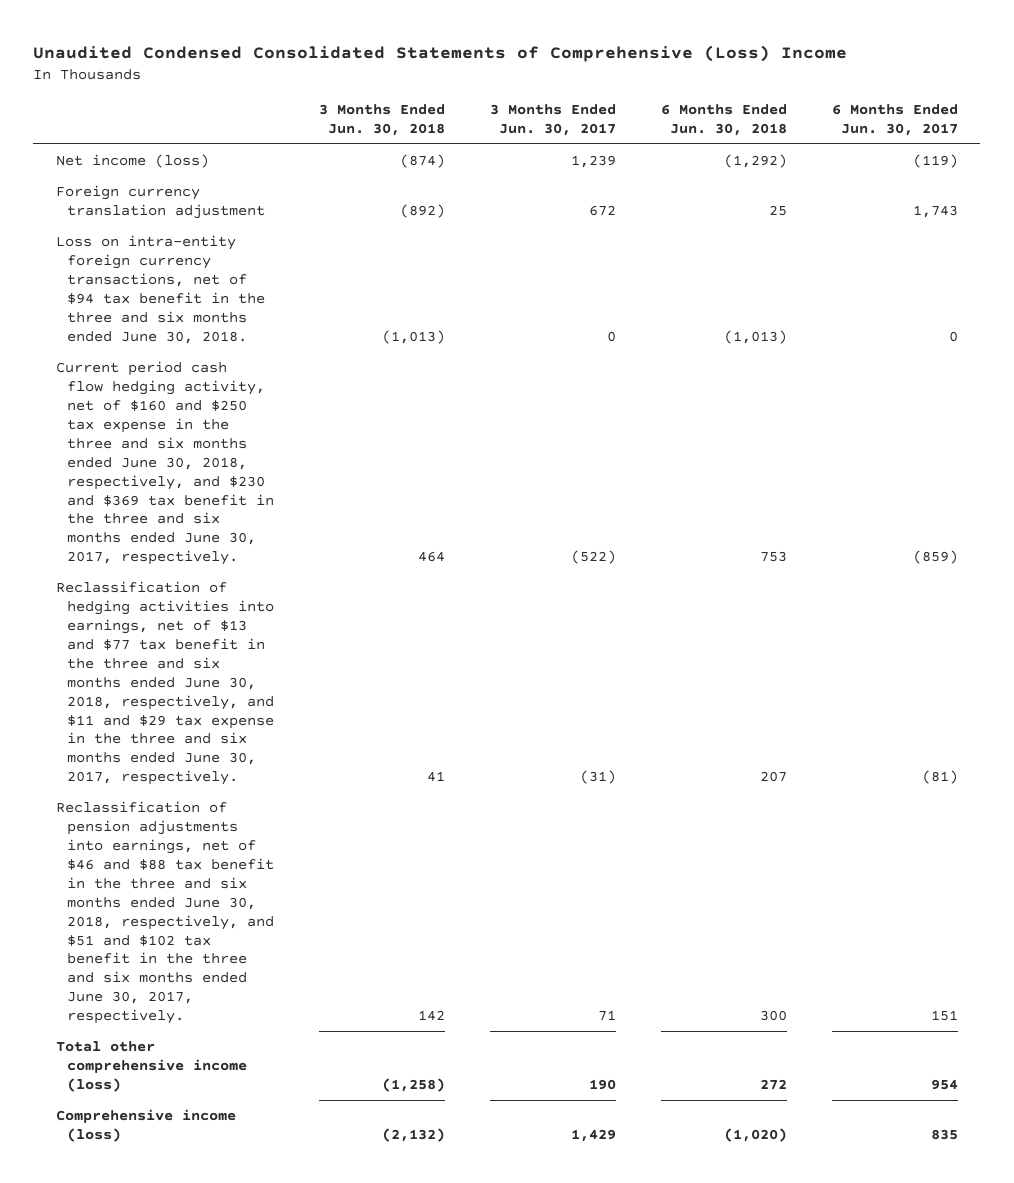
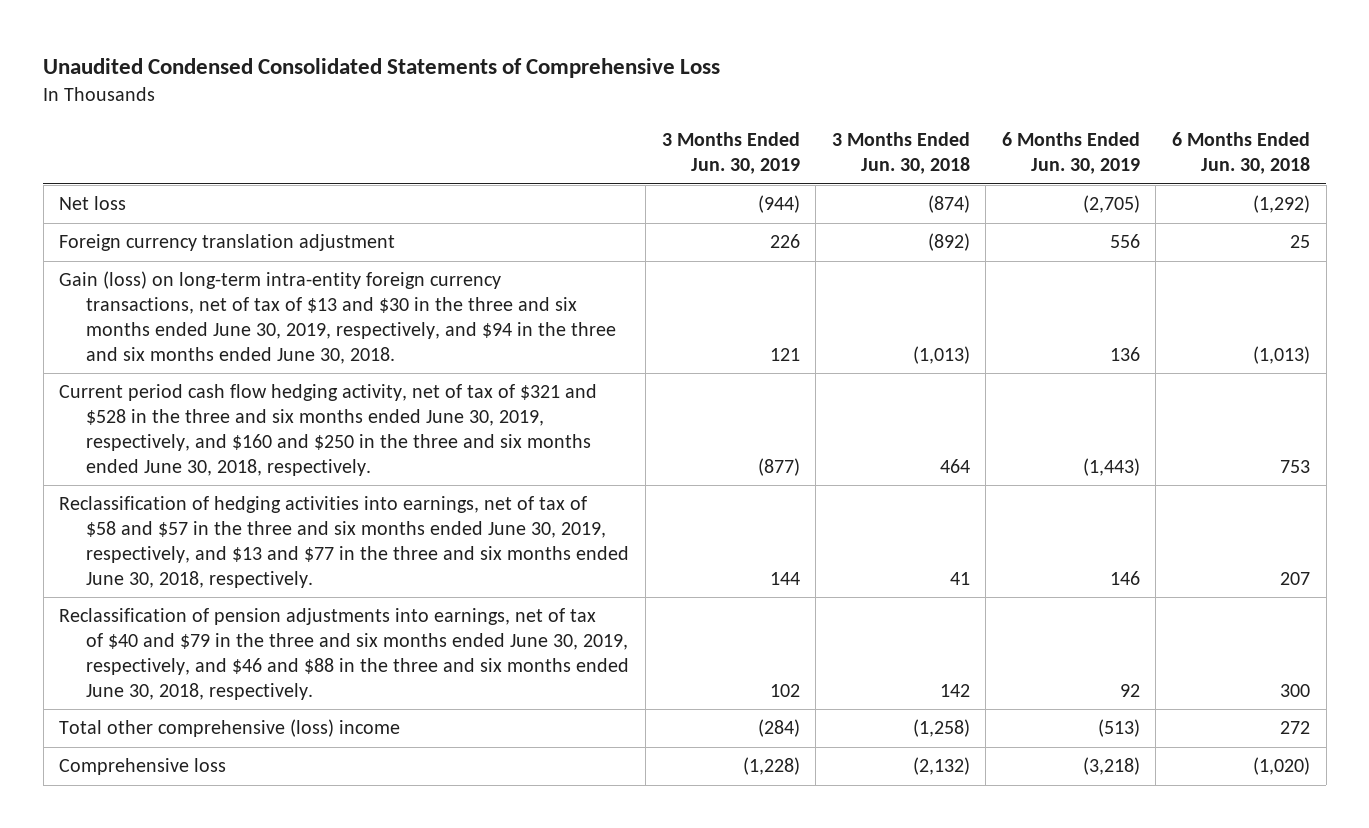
[33,44,848,62] Unaudited Condensed Consolidated Statements of Comprehensive (Loss) Income -> [43,58,721,79] Unaudited Condensed Consolidated Statements of Comprehensive Loss
[489,104,616,137] 3 Months Ended Jun. 30, 2017 -> none
[831,104,958,137] 6 Months Ended Jun. 30, 2017 -> none
none -> [661,132,800,175] 3 Months Ended Jun. 30, 2019
none -> [1001,132,1140,175] 6 Months Ended Jun. 30, 2019
[55,154,209,169] Net income (loss) -> [59,196,127,211] Net loss
[55,235,266,344] Loss on intra-entity foreign currency transactions, net of $94 tax benefit in the three and six months ended June 30, 2018. -> [59,271,617,364] Gain (loss) on long-term intra-entity foreign currency transactions, net of tax of $13 and $30 in the three and six months ended June 30, 2019, respectively, and $94 in the three and six months ended June 30, 2018.
[55,361,275,566] Current period cash flow hedging activity, net of $160 and $250 tax expense in the three and six months ended June 30, 2018, respectively, and $230 and $369 tax benefit in the three and six months ended June 30, 2017, respectively. -> [59,384,598,476] Current period cash flow hedging activity, net of tax of $321 and $528 in the three and six months ended June 30, 2019, respectively, and $160 and $250 in the three and six months ended June 30, 2018, respectively.
[55,581,275,786] Reclassification of hedging activities into earnings, net of $13 and $77 tax benefit in the three and six months ended June 30, 2018, respectively, and $11 and $29 tax expense in the three and six months ended June 30, 2017, respectively. -> [59,496,630,588] Reclassification of hedging activities into earnings, net of tax of $58 and $57 in the three and six months ended June 30, 2019, respectively, and $13 and $77 in the three and six months ended June 30, 2018, respectively.
[55,801,275,1025] Reclassification of pension adjustments into earnings, net of $46 and $88 tax benefit in the three and six months ended June 30, 2018, respectively, and $51 and $102 tax benefit in the three and six months ended June 30, 2017, respectively. -> [59,608,630,700] Reclassification of pension adjustments into earnings, net of tax of $40 and $79 in the three and six months ended June 30, 2019, respectively, and $46 and $88 in the three and six months ended June 30, 2018, respectively.
[55,1041,248,1092] Total other comprehensive income (loss) -> [59,719,401,738] Total other comprehensive (loss) income
[55,1109,236,1142] Comprehensive income (loss) -> [59,758,227,776] Comprehensive loss

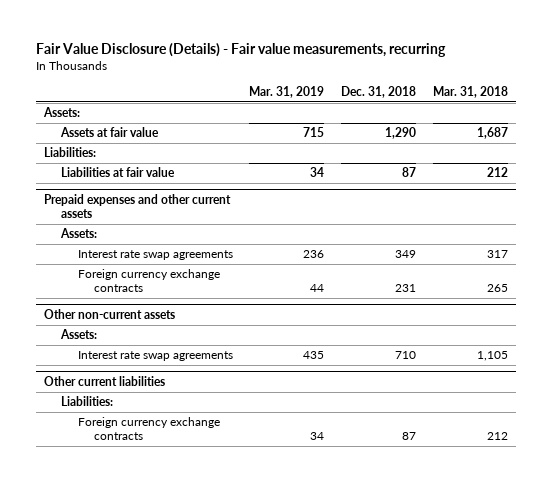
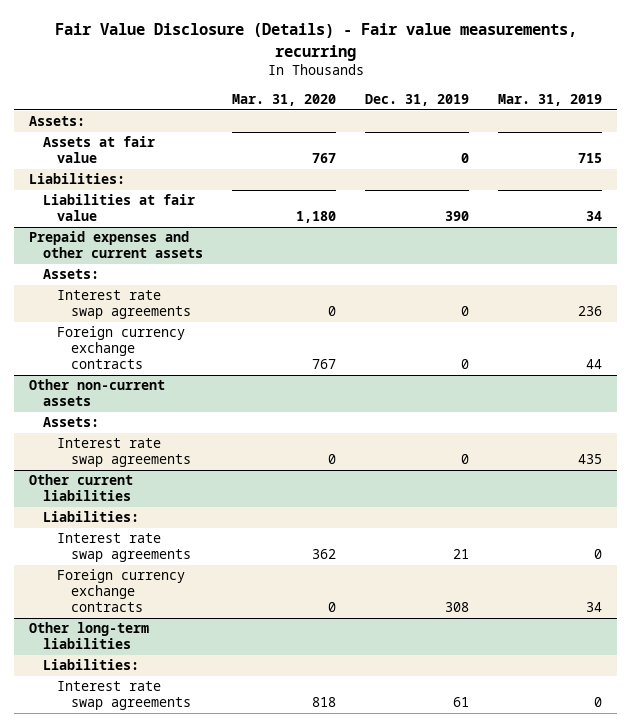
[340,85,416,98] Dec. 31, 2018 -> none
[432,85,508,98] Mar. 31, 2018 -> none
none -> [231,94,336,107] Mar. 31, 2020
none -> [365,94,470,107] Dec. 31, 2019
none -> [56,533,191,563] Interest rate swap agreements
none -> [28,622,149,650] Other long-term liabilities
none -> [42,659,139,671] Liabilities:
none -> [56,681,191,711] Interest rate swap agreements

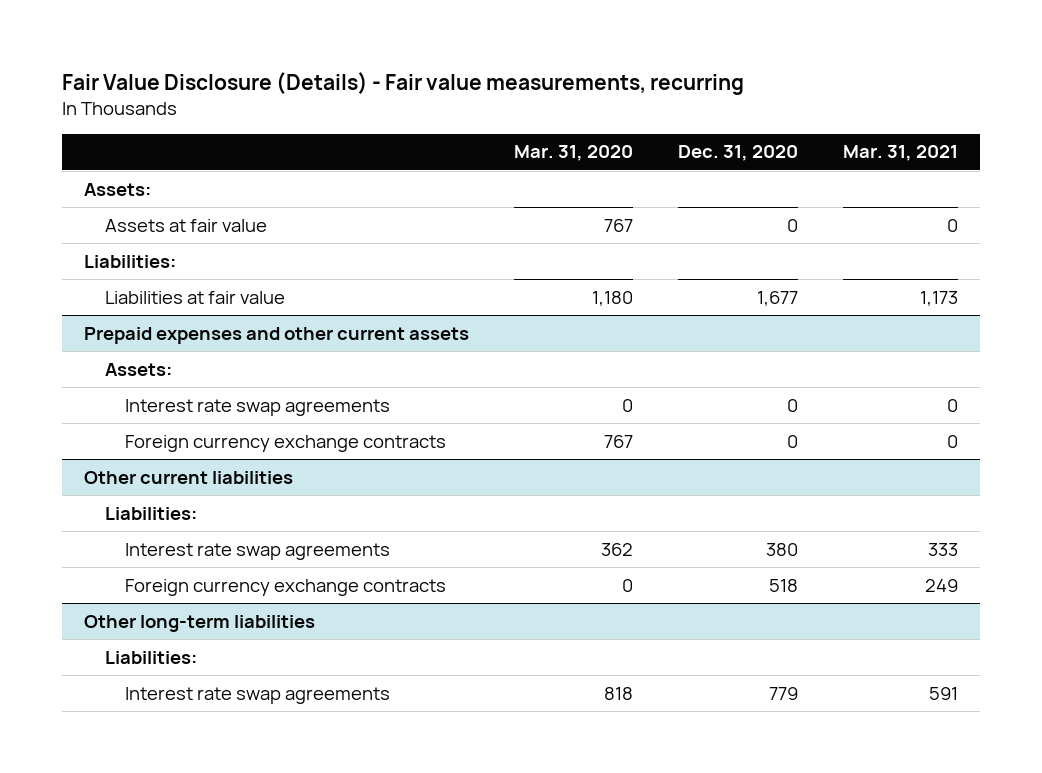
[365,94,470,107] Dec. 31, 2019 -> none
[498,94,603,107] Mar. 31, 2019 -> none
none -> [678,145,799,162] Dec. 31, 2020
none -> [842,145,958,162] Mar. 31, 2021
[28,379,165,407] Other non-current assets -> none
[42,417,99,428] Assets: -> none
[56,438,191,468] Interest rate swap agreements -> none

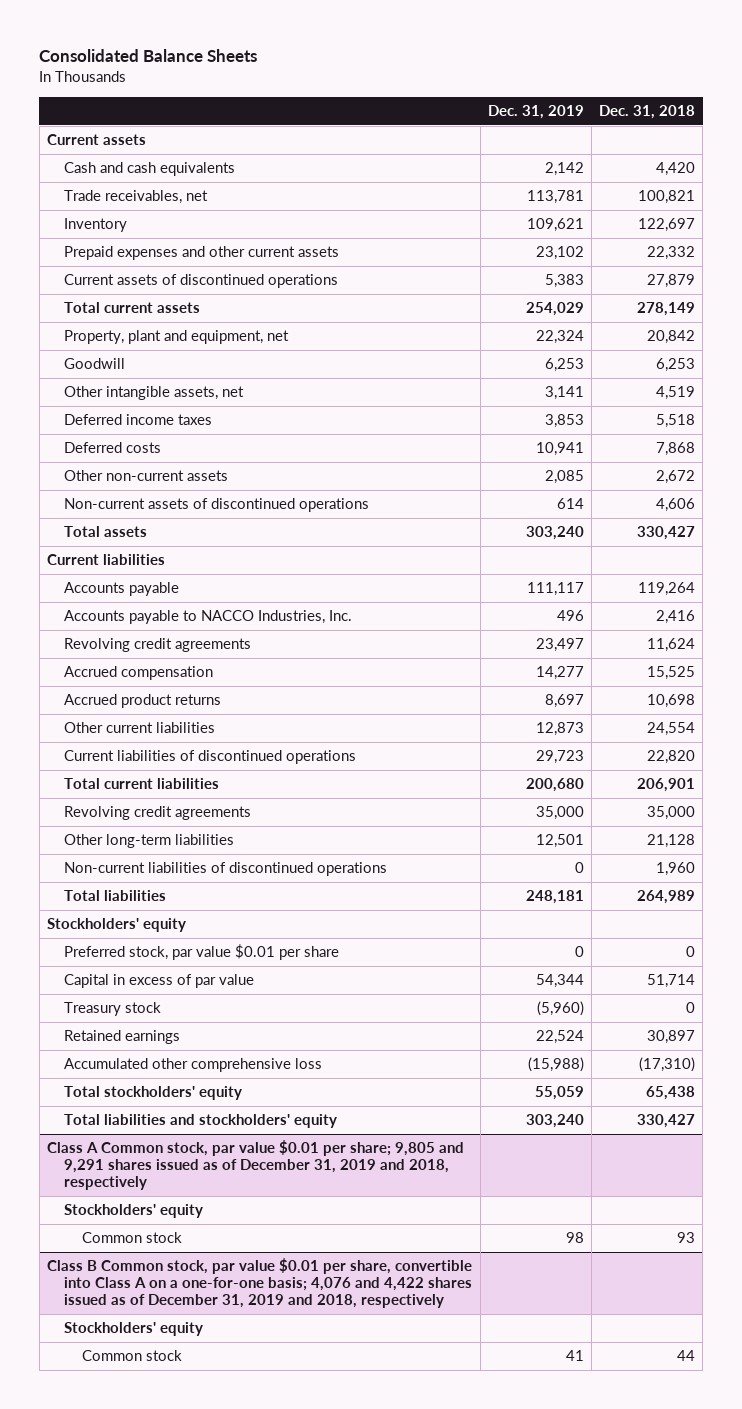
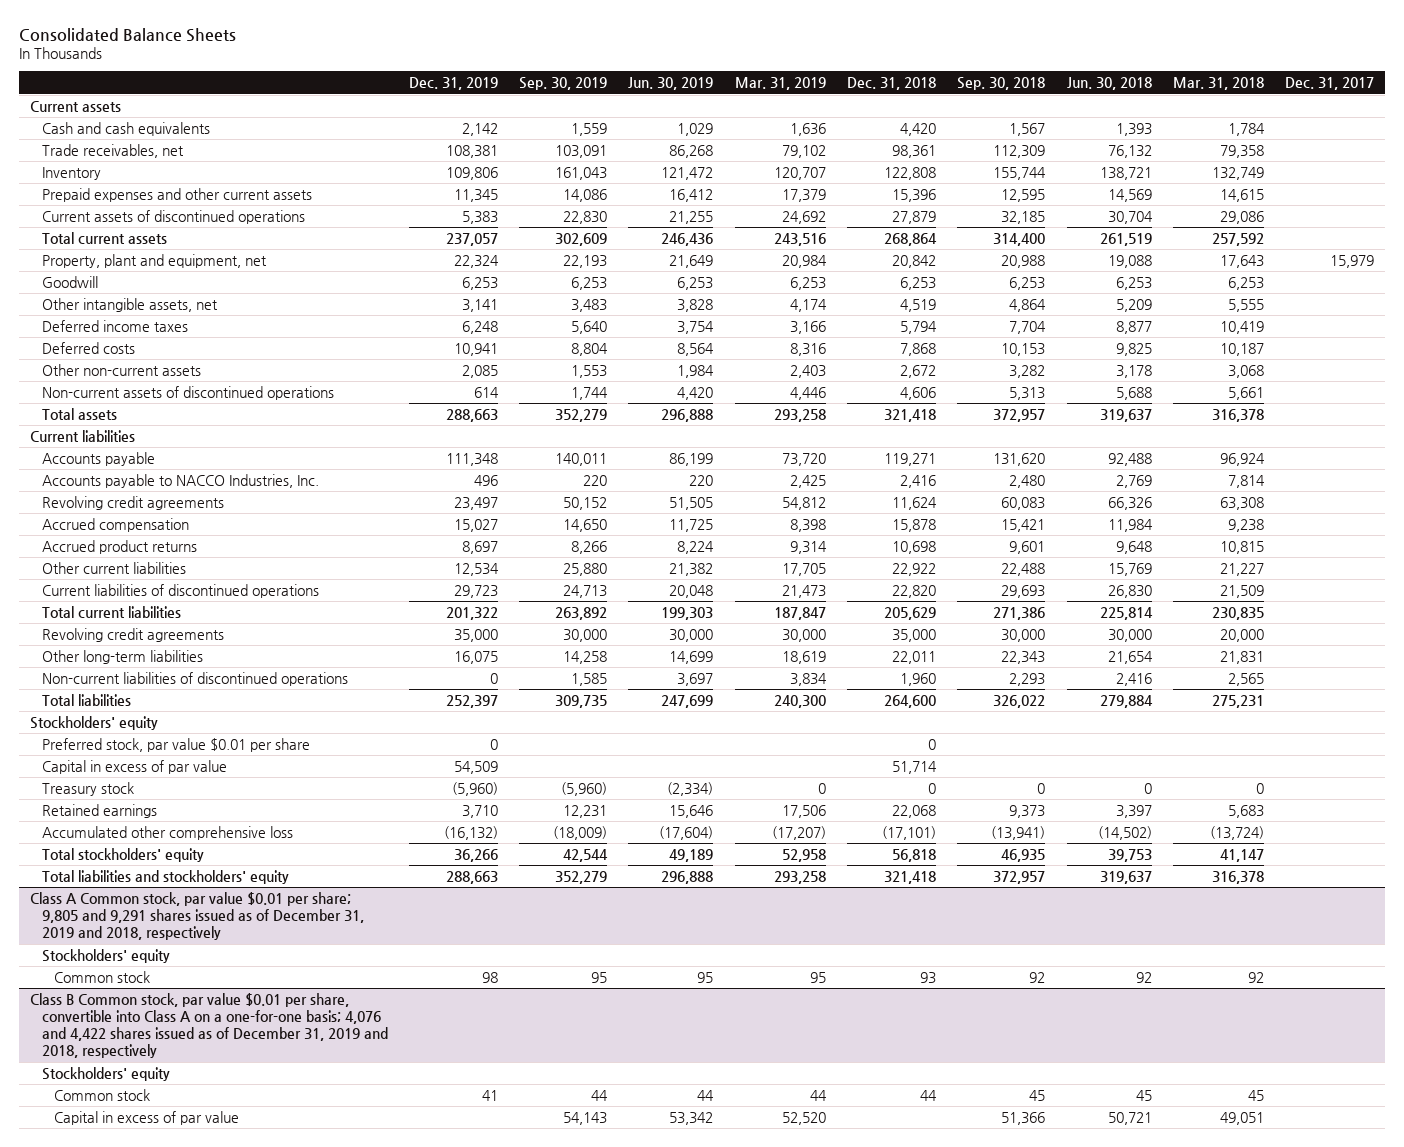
none -> [519,77,608,91] Sep. 30, 2019
none -> [628,77,714,91] Jun. 30, 2019
none -> [734,77,826,91] Mar. 31, 2019
none -> [957,77,1046,91] Sep. 30, 2018
none -> [1066,77,1152,91] Jun. 30, 2018
none -> [1172,77,1264,91] Mar. 31, 2018
none -> [1285,77,1375,91] Dec. 31, 2017
[526,190,584,205] 113,781 -> [445,144,498,158] 108,381
[637,190,695,205] 100,821 -> [891,144,936,158] 98,361
[526,218,584,233] 109,621 -> [445,166,498,180] 109,806
[637,218,695,233] 122,697 -> [883,166,936,180] 122,808
[535,246,584,261] 23,102 -> [453,188,498,202] 11,345
[646,246,695,261] 22,332 -> [891,188,936,202] 15,396
[525,302,584,317] 254,029 -> [445,232,498,246] 237,057
[636,302,695,317] 278,149 -> [883,232,937,246] 268,864
[544,414,584,429] 3,853 -> [461,320,498,334] 6,248
[655,414,695,429] 5,518 -> [899,320,937,334] 5,794
[525,526,584,541] 303,240 -> [445,408,498,422] 288,663
[636,526,695,541] 330,427 -> [883,408,936,422] 321,418
[526,582,584,597] 111,117 -> [445,452,498,466] 111,348
[637,582,695,597] 119,264 -> [883,452,936,466] 119,271
[535,666,584,681] 14,277 -> [453,518,498,532] 15,027
[646,666,695,681] 15,525 -> [891,518,936,532] 15,878
[535,722,584,737] 12,873 -> [453,562,499,576] 12,534
[646,722,695,737] 24,554 -> [891,562,936,576] 22,922
[525,778,584,793] 200,680 -> [445,606,498,620] 201,322
[636,778,695,793] 206,901 -> [883,606,936,620] 205,629
[535,834,584,849] 12,501 -> [453,650,498,664] 16,075
[646,834,695,849] 21,128 -> [891,650,936,664] 22,011
[525,890,584,905] 248,181 -> [445,694,498,708] 252,397
[636,890,695,905] 264,989 -> [883,694,936,708] 264,600
[535,974,584,989] 54,344 -> [453,760,498,774] 54,509
[535,1030,584,1045] 22,524 -> [461,804,498,818] 3,710
[646,1030,695,1045] 30,897 -> [891,804,936,818] 22,068
[527,1057,584,1073] (15,988) -> [443,825,498,840] (16,132)
[638,1057,695,1073] (17,310) -> [881,825,936,840] (17,101)
[534,1086,584,1101] 55,059 -> [453,848,498,862] 36,266
[645,1086,695,1101] 65,438 -> [891,848,936,862] 56,818
[525,1114,584,1129] 303,240 -> [445,870,498,884] 288,663
[636,1114,695,1129] 330,427 -> [883,870,936,884] 321,418
none -> [53,1110,239,1125] Capital in excess of par value

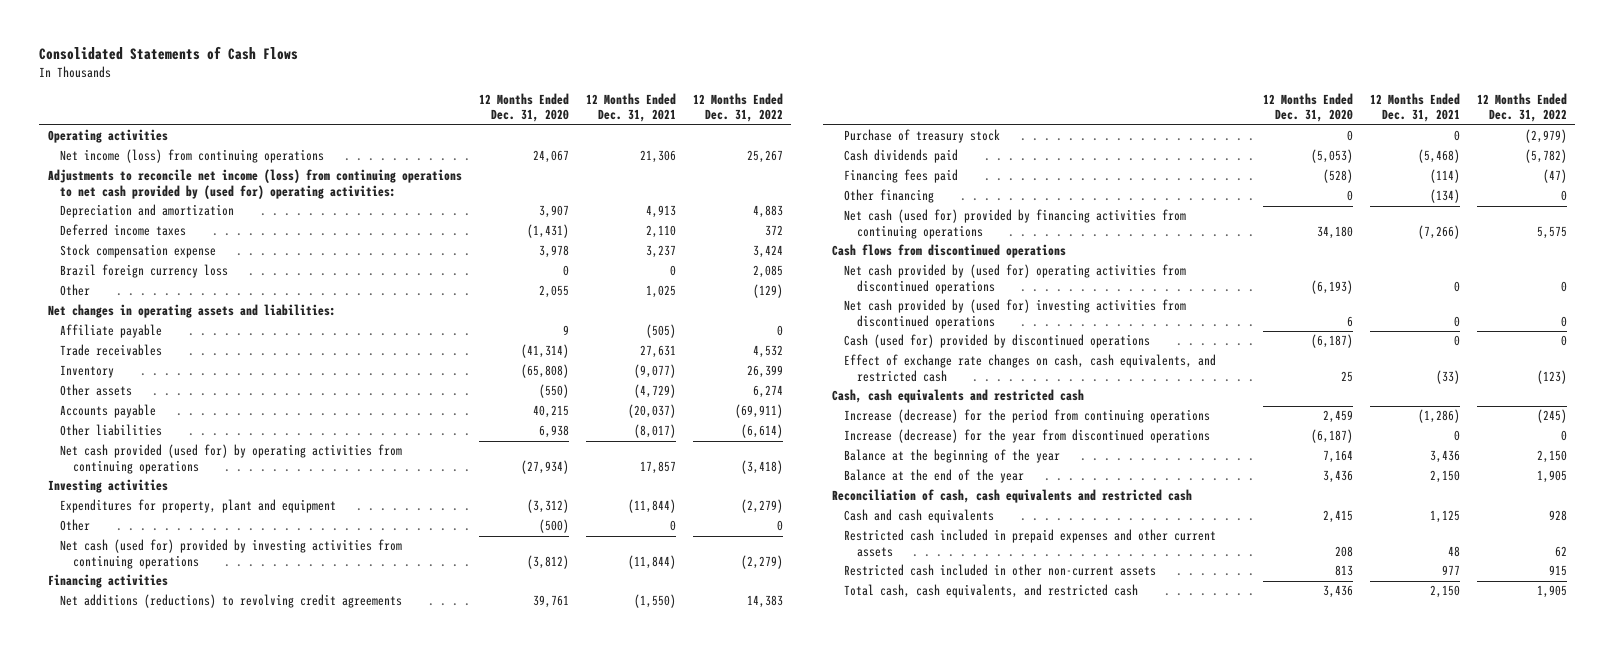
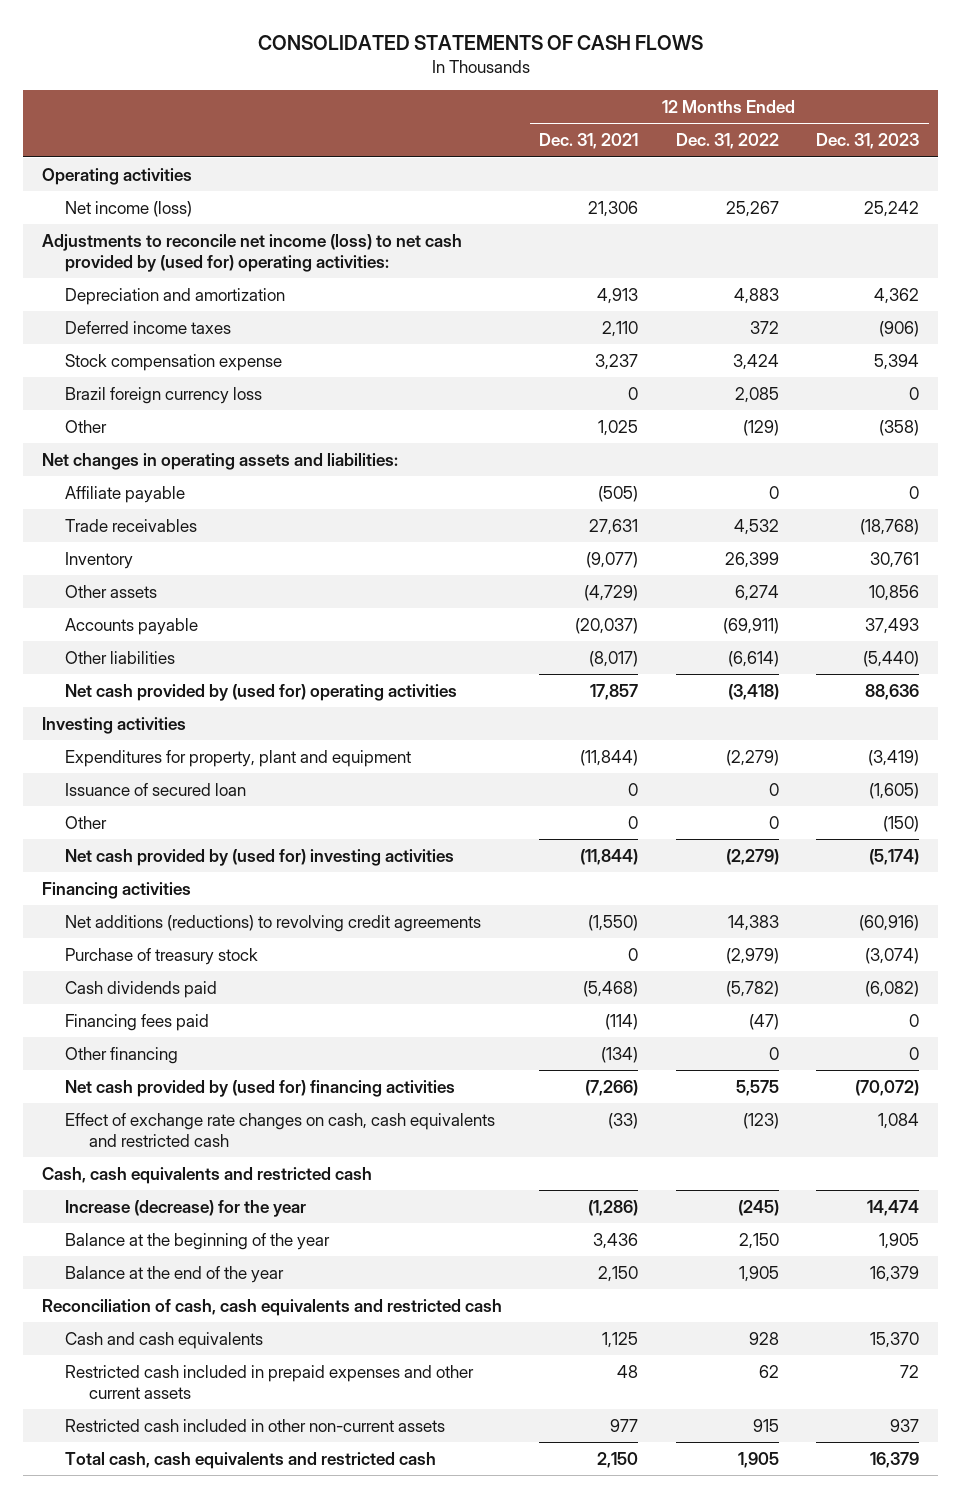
[39,46,299,61] Consolidated Statements of Cash Flows -> [257,34,703,50] CONSOLIDATED STATEMENTS OF CASH FLOWS
[478,93,569,123] 12 Months Ended Dec. 31, 2020 -> none
none -> [816,133,920,150] Dec. 31, 2023
[60,149,325,164] Net income (loss) from continuing operations -> [65,200,193,217] Net income (loss)
[47,169,462,199] Adjustments to reconcile net income (loss) from continuing operations to net cash provided by (used for) operating activities: -> [42,233,463,273] Adjustments to reconcile net income (loss) to net cash provided by (used for) operating activities:
[60,444,403,474] Net cash provided (used for) by operating activities from continuing operations -> [65,683,458,701] Net cash provided by (used for) operating activities
none -> [65,782,247,796] Issuance of secured loan
[60,539,403,569] Net cash (used for) provided by investing activities from continuing operations -> [65,848,455,866] Net cash provided by (used for) investing activities
[831,244,1066,259] Cash flows from discontinued operations -> none
[844,264,1187,294] Net cash provided by (used for) operating activities from discontinued operations -> none
[844,299,1187,329] Net cash provided by (used for) investing activities from discontinued operations -> none
[844,334,1151,349] Cash (used for) provided by discontinued operations -> none
[844,209,1187,239] Net cash (used for) provided by financing activities from continuing operations -> [65,1079,456,1097] Net cash provided by (used for) financing activities
[844,354,1217,382] Effect of exchange rate changes on cash, cash equivalents, and restricted cash -> [65,1112,496,1148] Effect of exchange rate changes on cash, cash equivalents and restricted cash
[844,429,1211,444] Increase (decrease) for the year from discontinued operations -> none
[844,409,1211,424] Increase (decrease) for the period from continuing operations -> [65,1199,307,1217] Increase (decrease) for the year
[844,584,1139,599] Total cash, cash equivalents, and restricted cash -> [65,1451,437,1469] Total cash, cash equivalents and restricted cash

